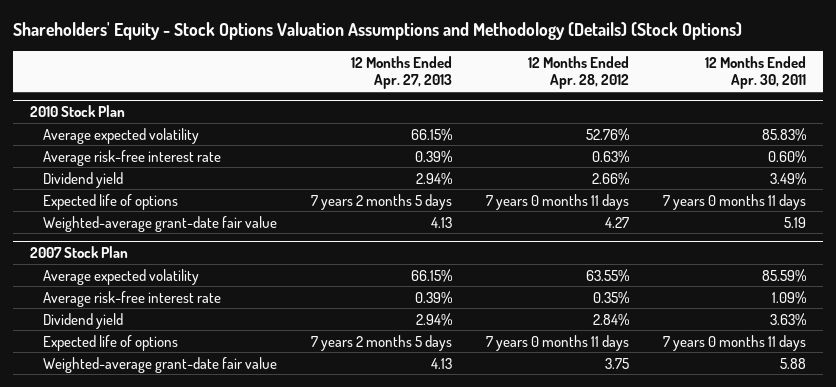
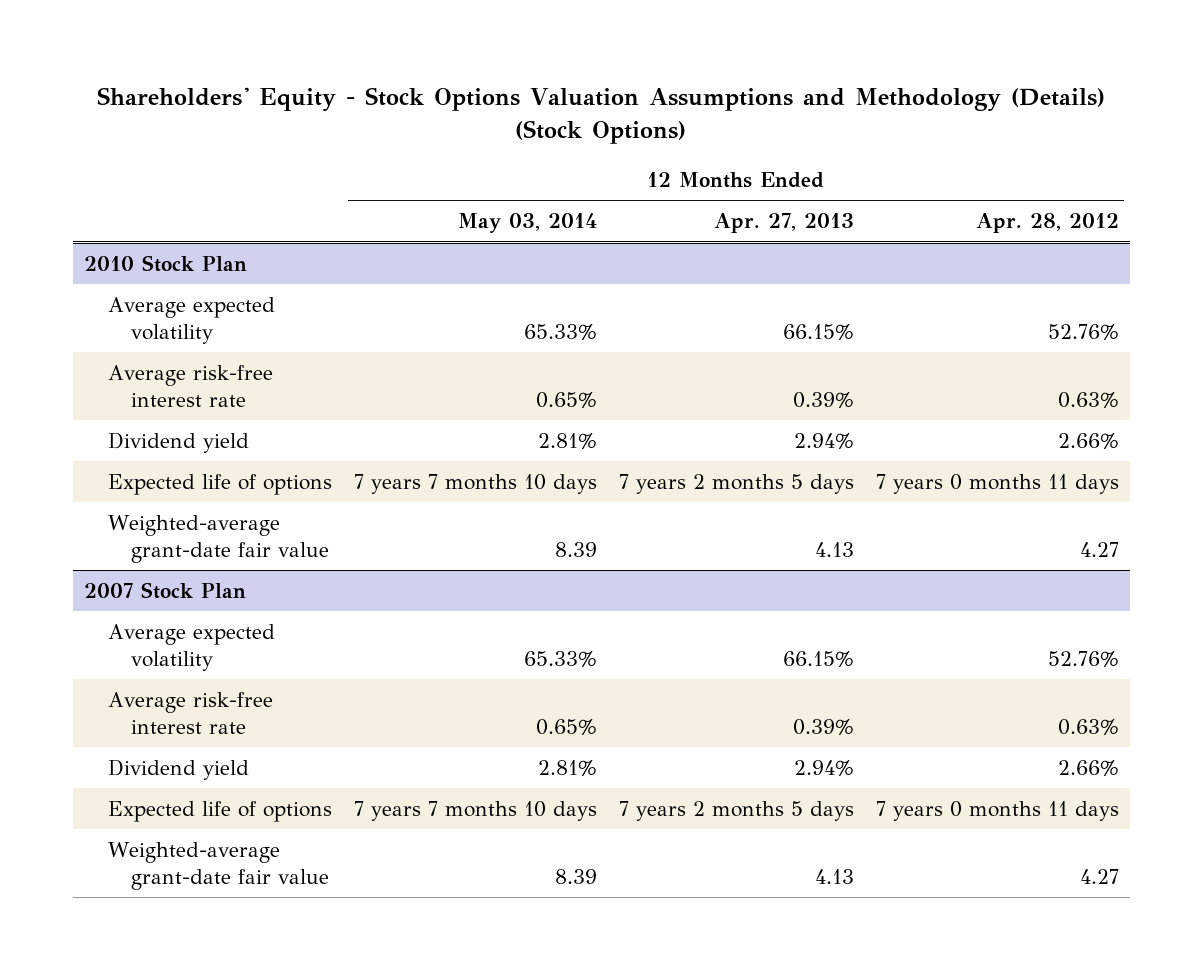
[705,55,807,90] 12 Months Ended Apr. 30, 2011 -> none
none -> [457,213,597,234] May 03, 2014
[586,268,630,282] 63.55% -> [1047,650,1119,667] 52.76%
[593,290,630,304] 0.35% -> [1057,718,1119,735] 0.63%
[593,312,630,326] 2.84% -> [1057,759,1119,776] 2.66%
[605,357,630,369] 3.75 -> [1079,868,1119,884] 4.27

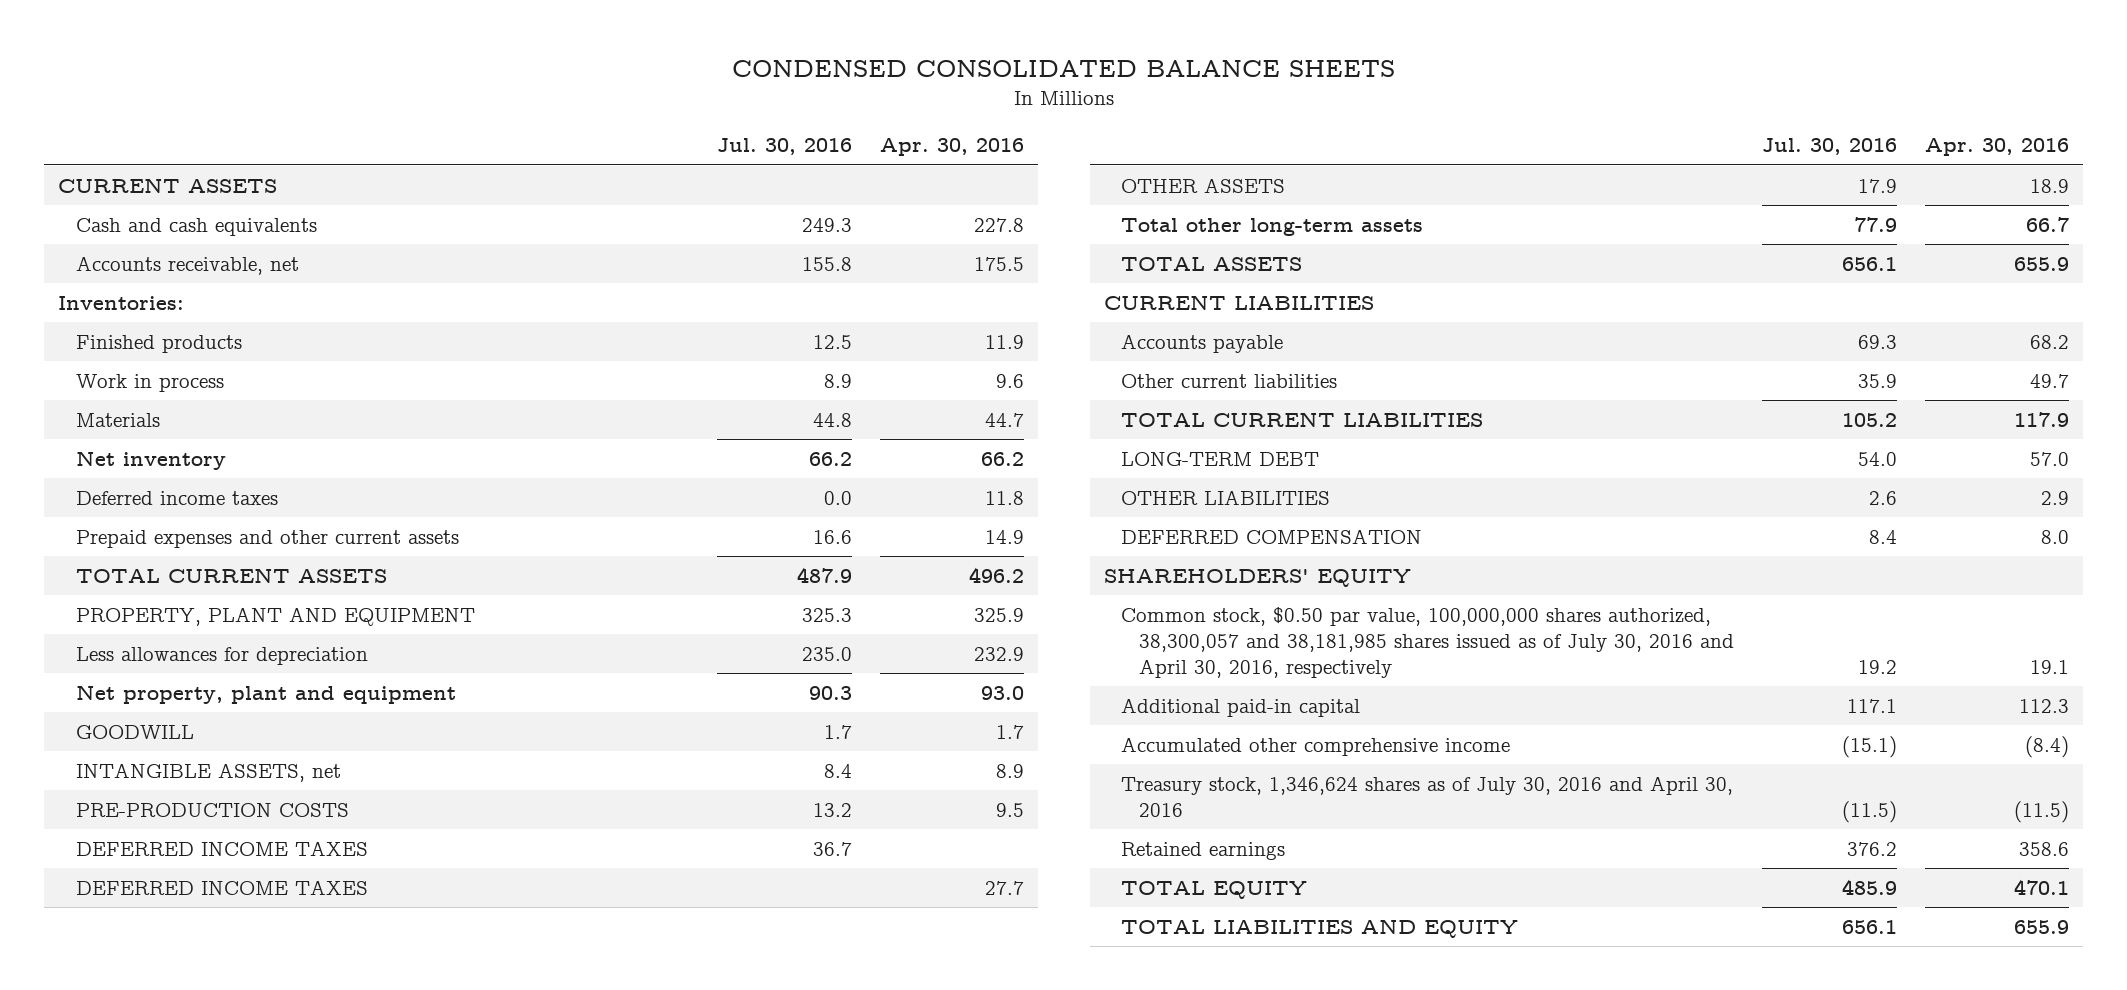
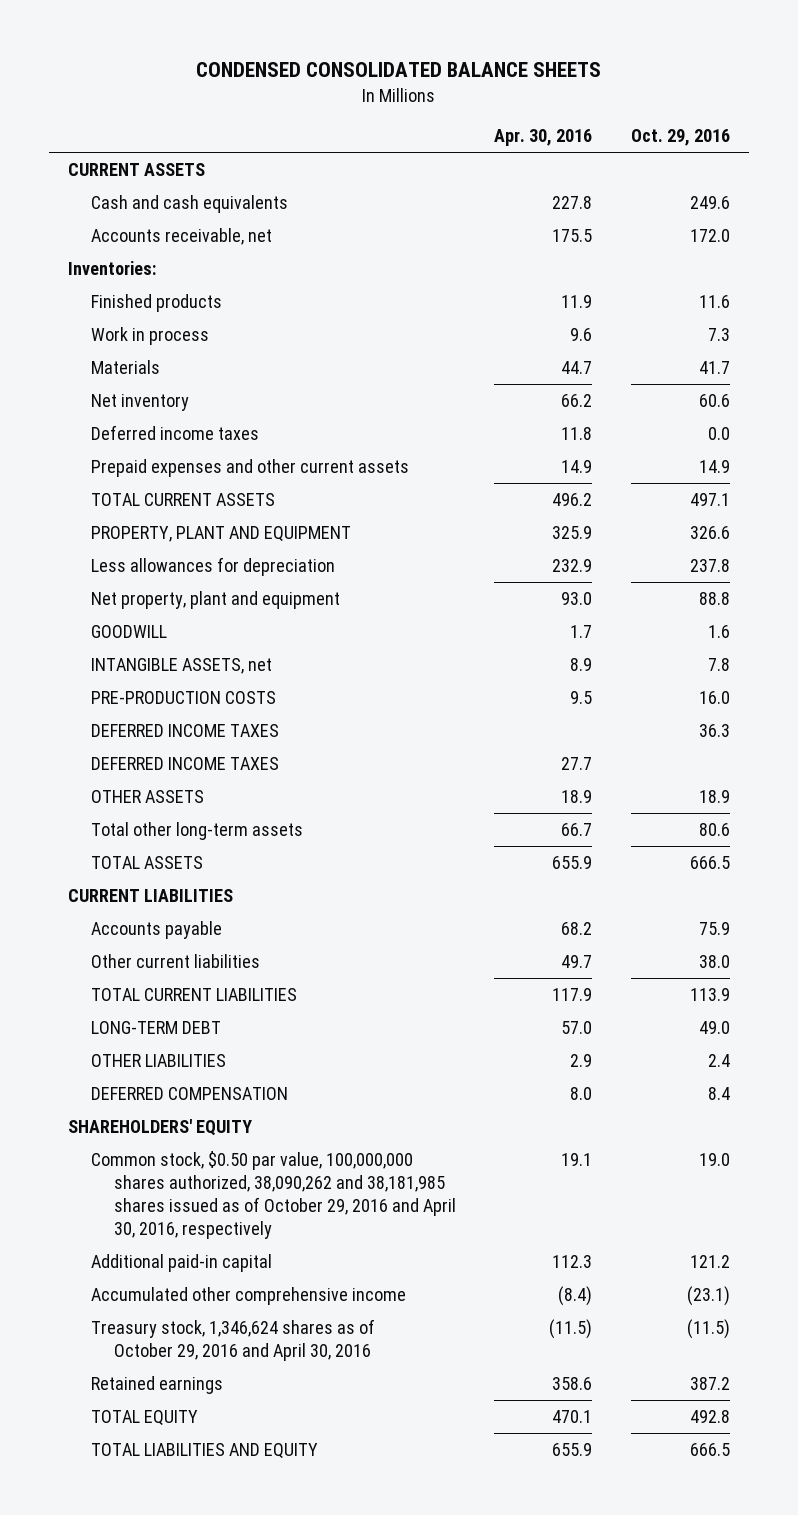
[716,138,852,156] Jul. 30, 2016 -> none
none -> [631,129,731,147] Oct. 29, 2016
[1121,606,1735,679] Common stock, $0.50 par value, 100,000,000 shares authorized, 38,300,057 and 38,181,985 shares issued as of July 30, 2016 and April 30, 2016, respectively -> [90,1150,456,1239] Common stock, $0.50 par value, 100,000,000 shares authorized, 38,090,262 and 38,181,985 shares issued as of October 29, 2016 and April 30, 2016, respectively
[1121,775,1734,817] Treasury stock, 1,346,624 shares as of July 30, 2016 and April 30, 2016 -> [90,1318,375,1361] Treasury stock, 1,346,624 shares as of October 29, 2016 and April 30, 2016

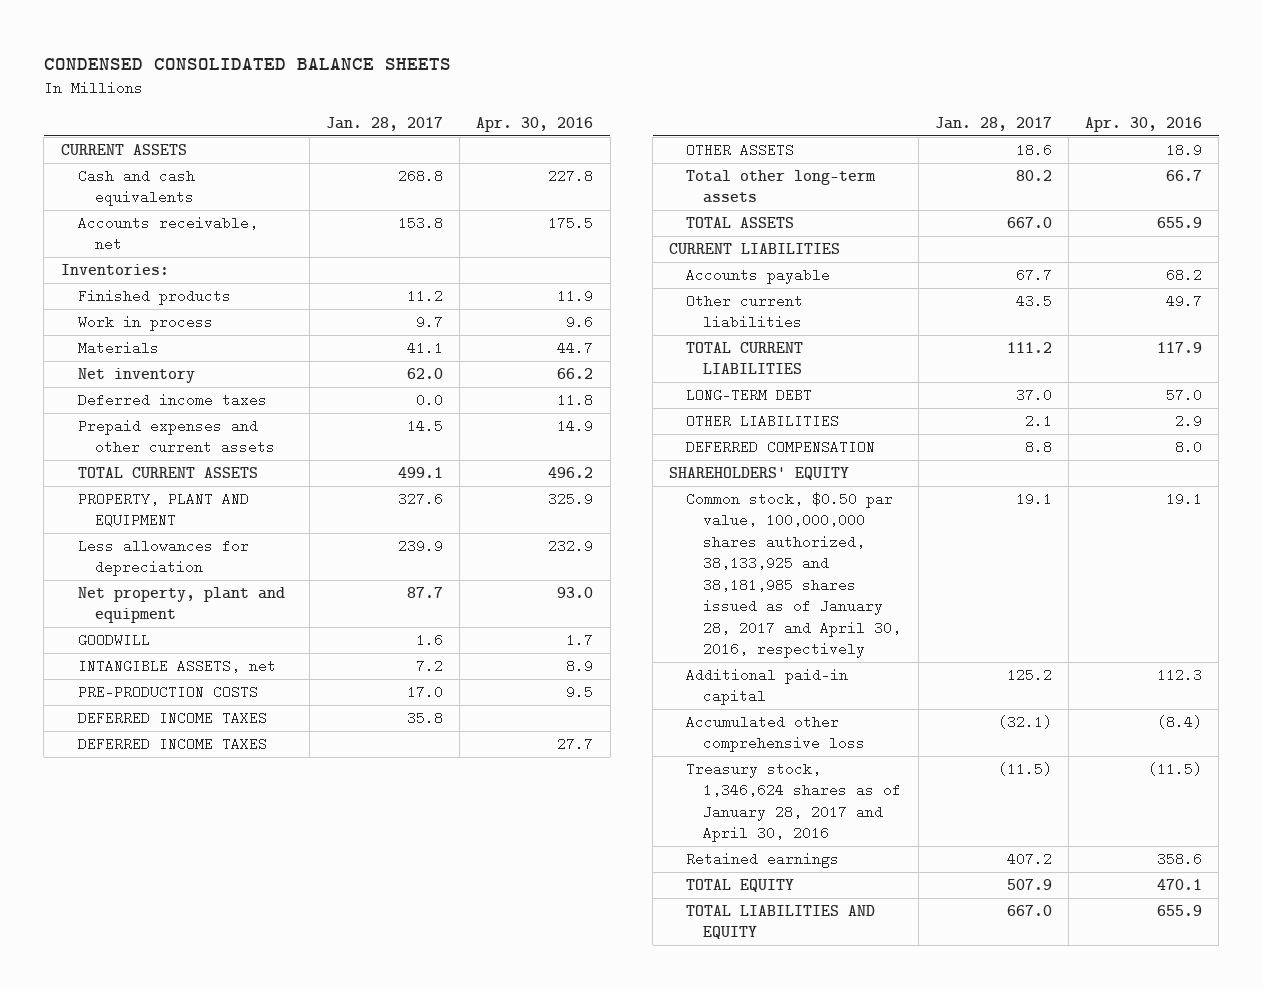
[631,129,731,147] Oct. 29, 2016 -> none
none -> [326,117,444,132] Jan. 28, 2017
[90,1150,456,1239] Common stock, $0.50 par value, 100,000,000 shares authorized, 38,090,262 and 38,181,985 shares issued as of October 29, 2016 and April 30, 2016, respectively -> [686,492,902,659] Common stock, $0.50 par value, 100,000,000 shares authorized, 38,133,925 and 38,181,985 shares issued as of January 28, 2017 and April 30, 2016, respectively
[90,1286,406,1305] Accumulated other comprehensive income -> [686,715,866,753] Accumulated other comprehensive loss
[90,1318,375,1361] Treasury stock, 1,346,624 shares as of October 29, 2016 and April 30, 2016 -> [686,762,902,843] Treasury stock, 1,346,624 shares as of January 28, 2017 and April 30, 2016

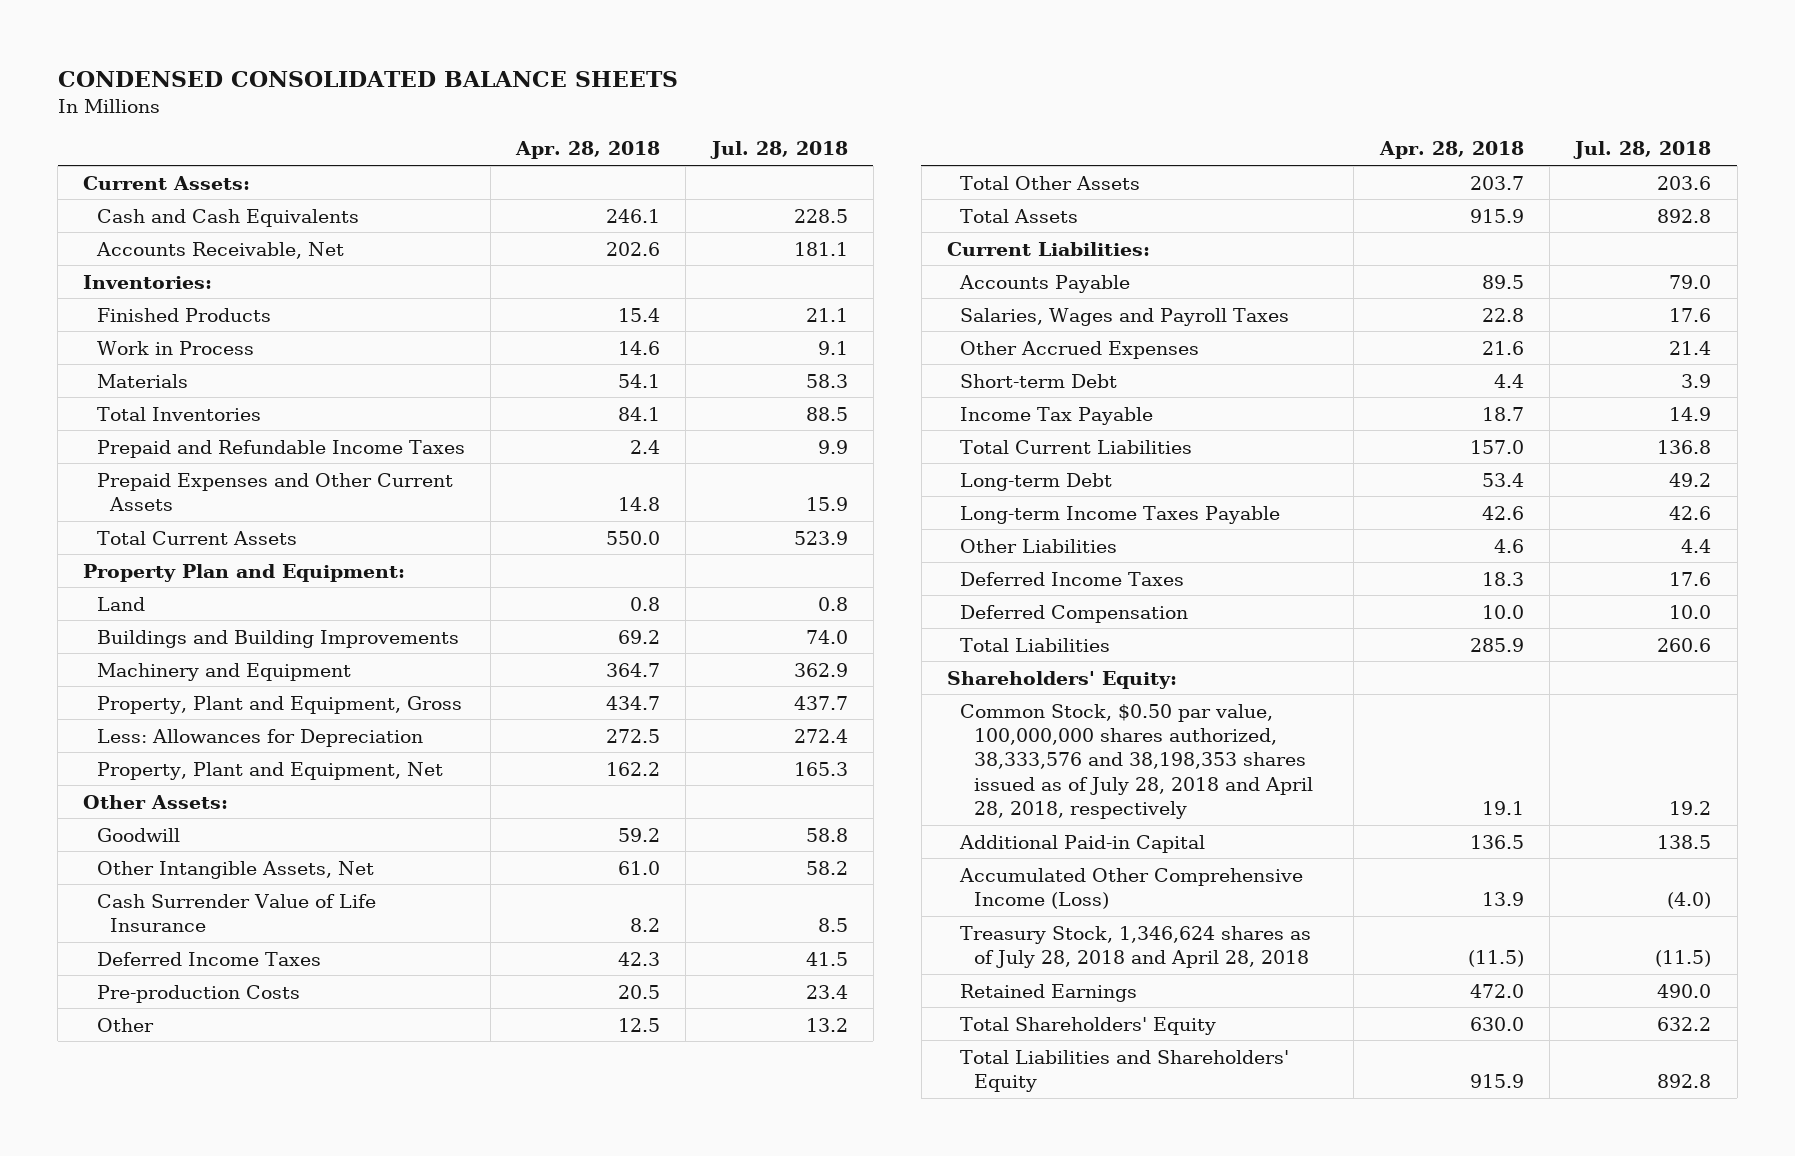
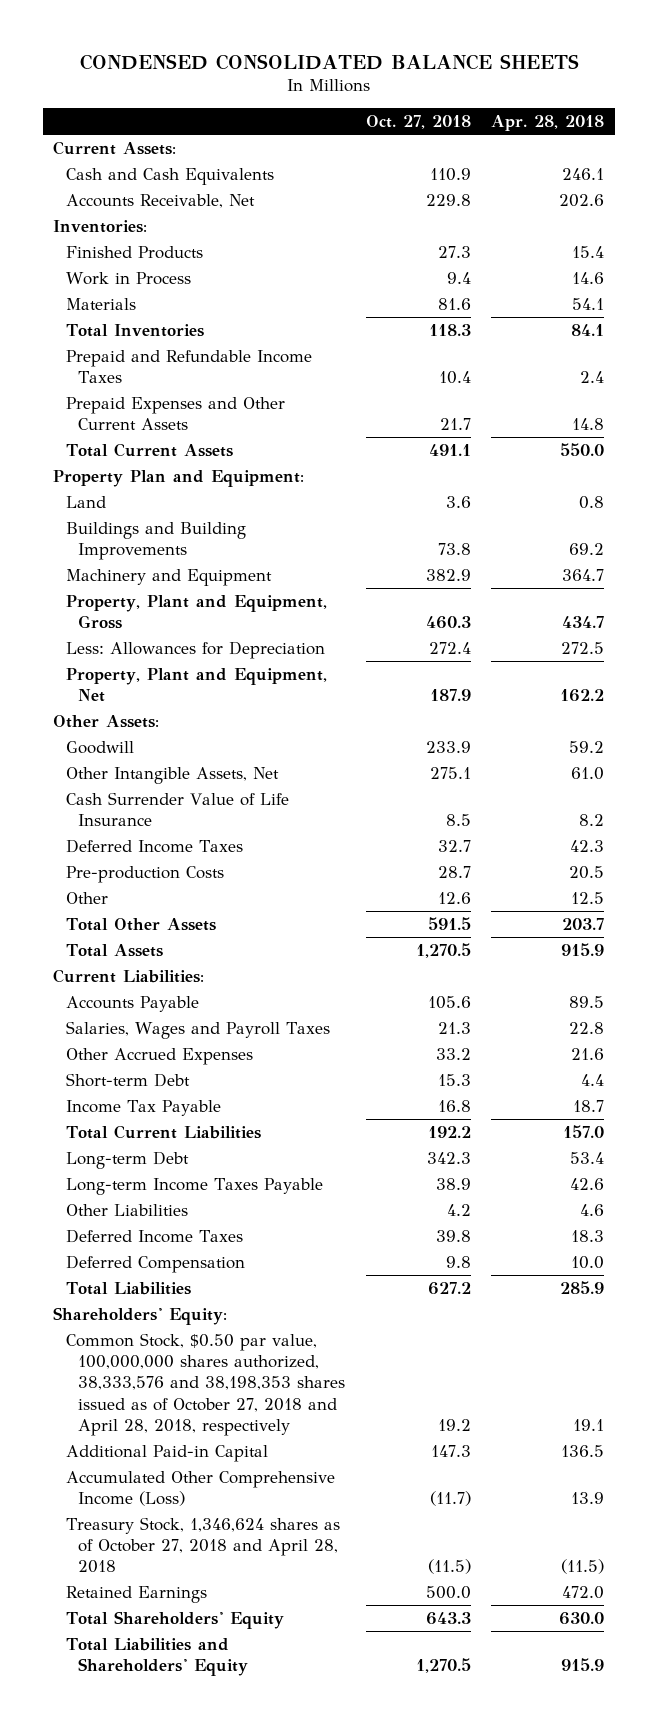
[709,141,848,160] Jul. 28, 2018 -> none
none -> [365,115,471,130] Oct. 27, 2018
[960,703,1313,820] Common Stock, $0.50 par value, 100,000,000 shares authorized, 38,333,576 and 38,198,353 shares issued as of July 28, 2018 and April 28, 2018, respectively -> [65,1332,346,1436] Common Stock, $0.50 par value, 100,000,000 shares authorized, 38,333,576 and 38,198,353 shares issued as of October 27, 2018 and April 28, 2018, respectively
[960,925,1312,969] Treasury Stock, 1,346,624 shares as of July 28, 2018 and April 28, 2018 -> [65,1516,340,1574] Treasury Stock, 1,346,624 shares as of October 27, 2018 and April 28, 2018

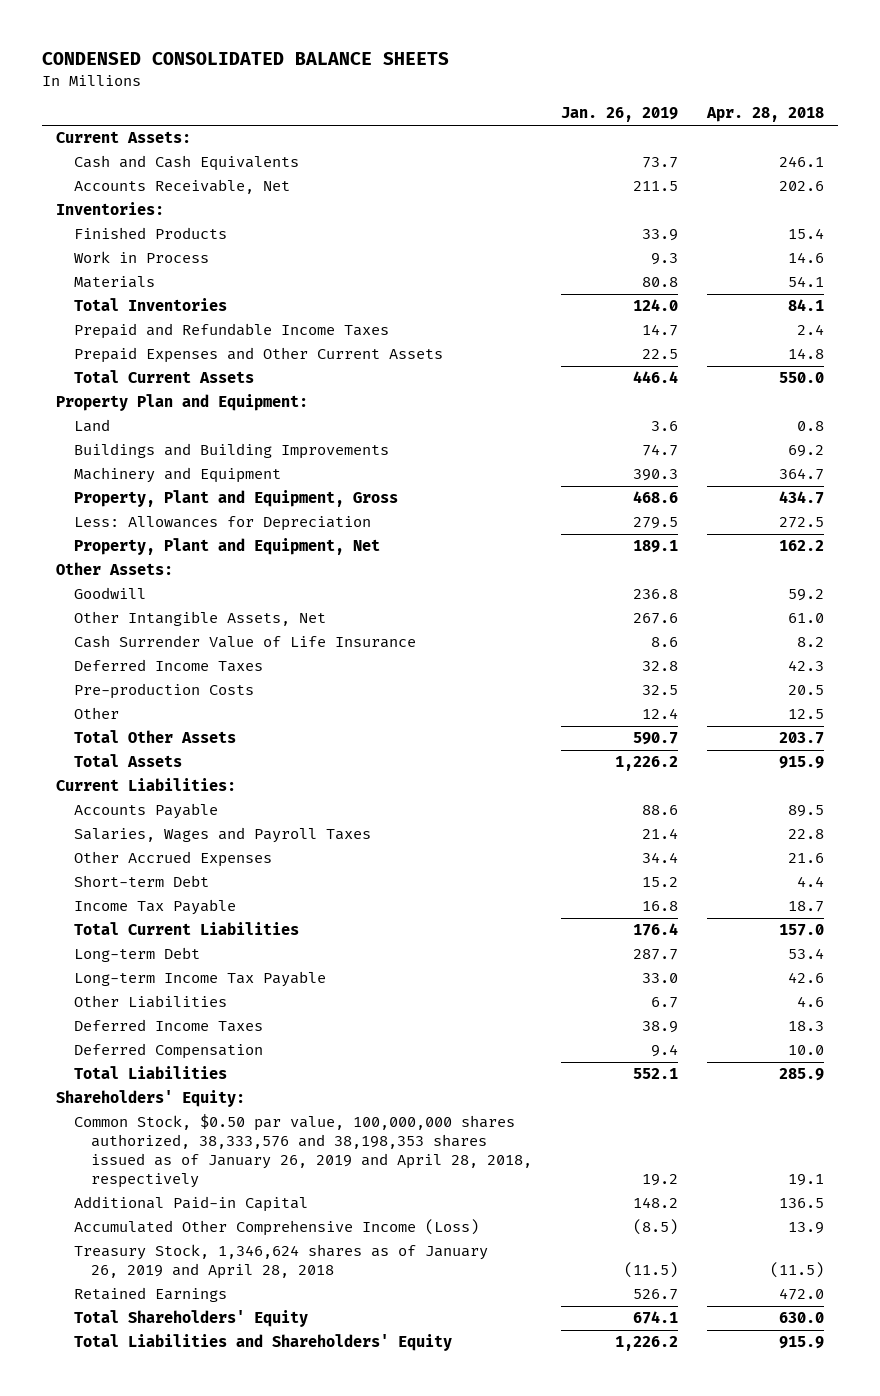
[365,115,471,130] Oct. 27, 2018 -> none
none -> [560,107,678,123] Jan. 26, 2019
[65,1177,323,1195] Long-term Income Taxes Payable -> [73,971,326,988] Long-term Income Tax Payable
[65,1332,346,1436] Common Stock, $0.50 par value, 100,000,000 shares authorized, 38,333,576 and 38,198,353 shares issued as of October 27, 2018 and April 28, 2018, respectively -> [73,1114,532,1189] Common Stock, $0.50 par value, 100,000,000 shares authorized, 38,333,576 and 38,198,353 shares issued as of January 26, 2019 and April 28, 2018, respectively
[65,1516,340,1574] Treasury Stock, 1,346,624 shares as of October 27, 2018 and April 28, 2018 -> [73,1244,488,1280] Treasury Stock, 1,346,624 shares as of January 26, 2019 and April 28, 2018

